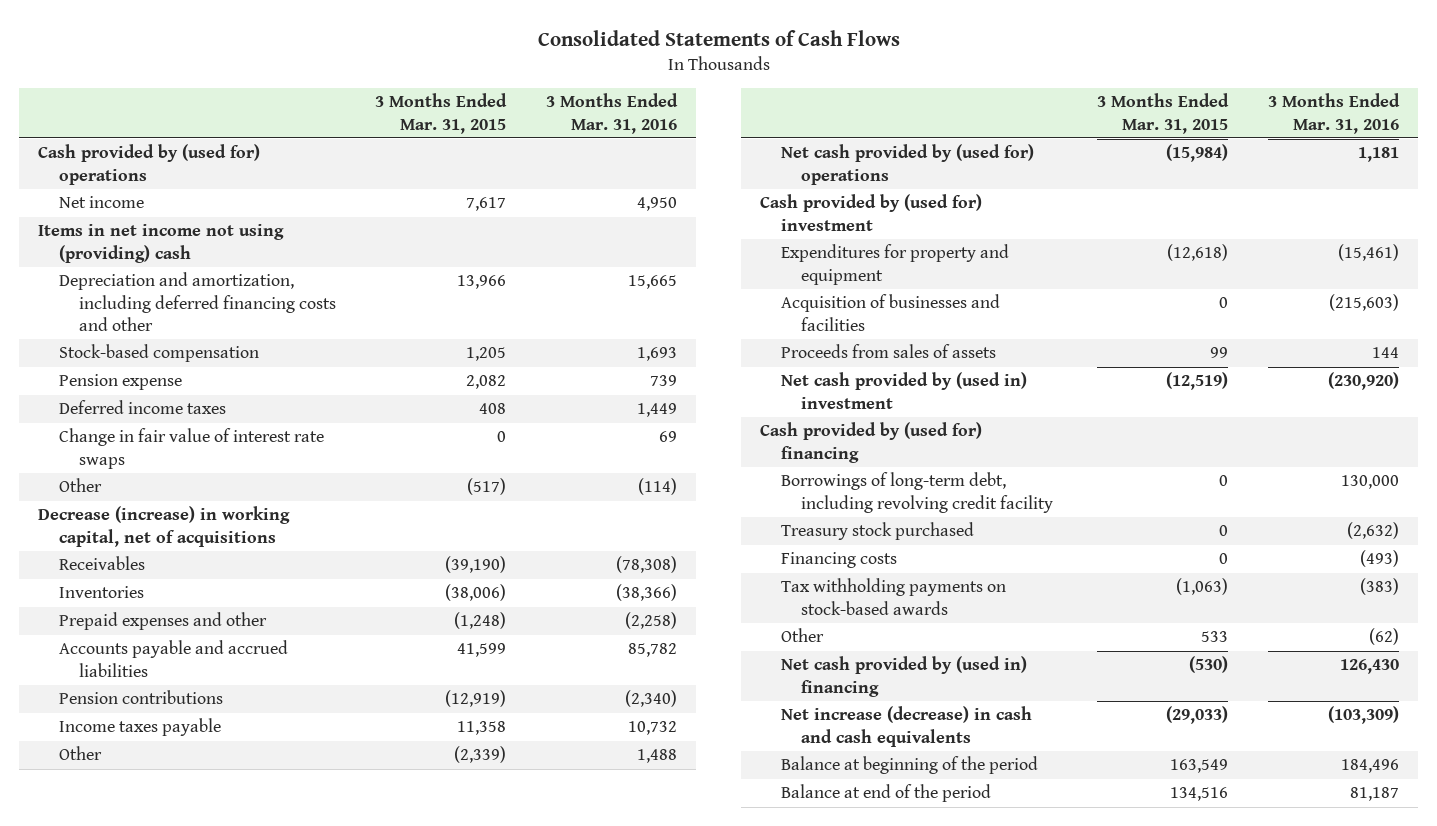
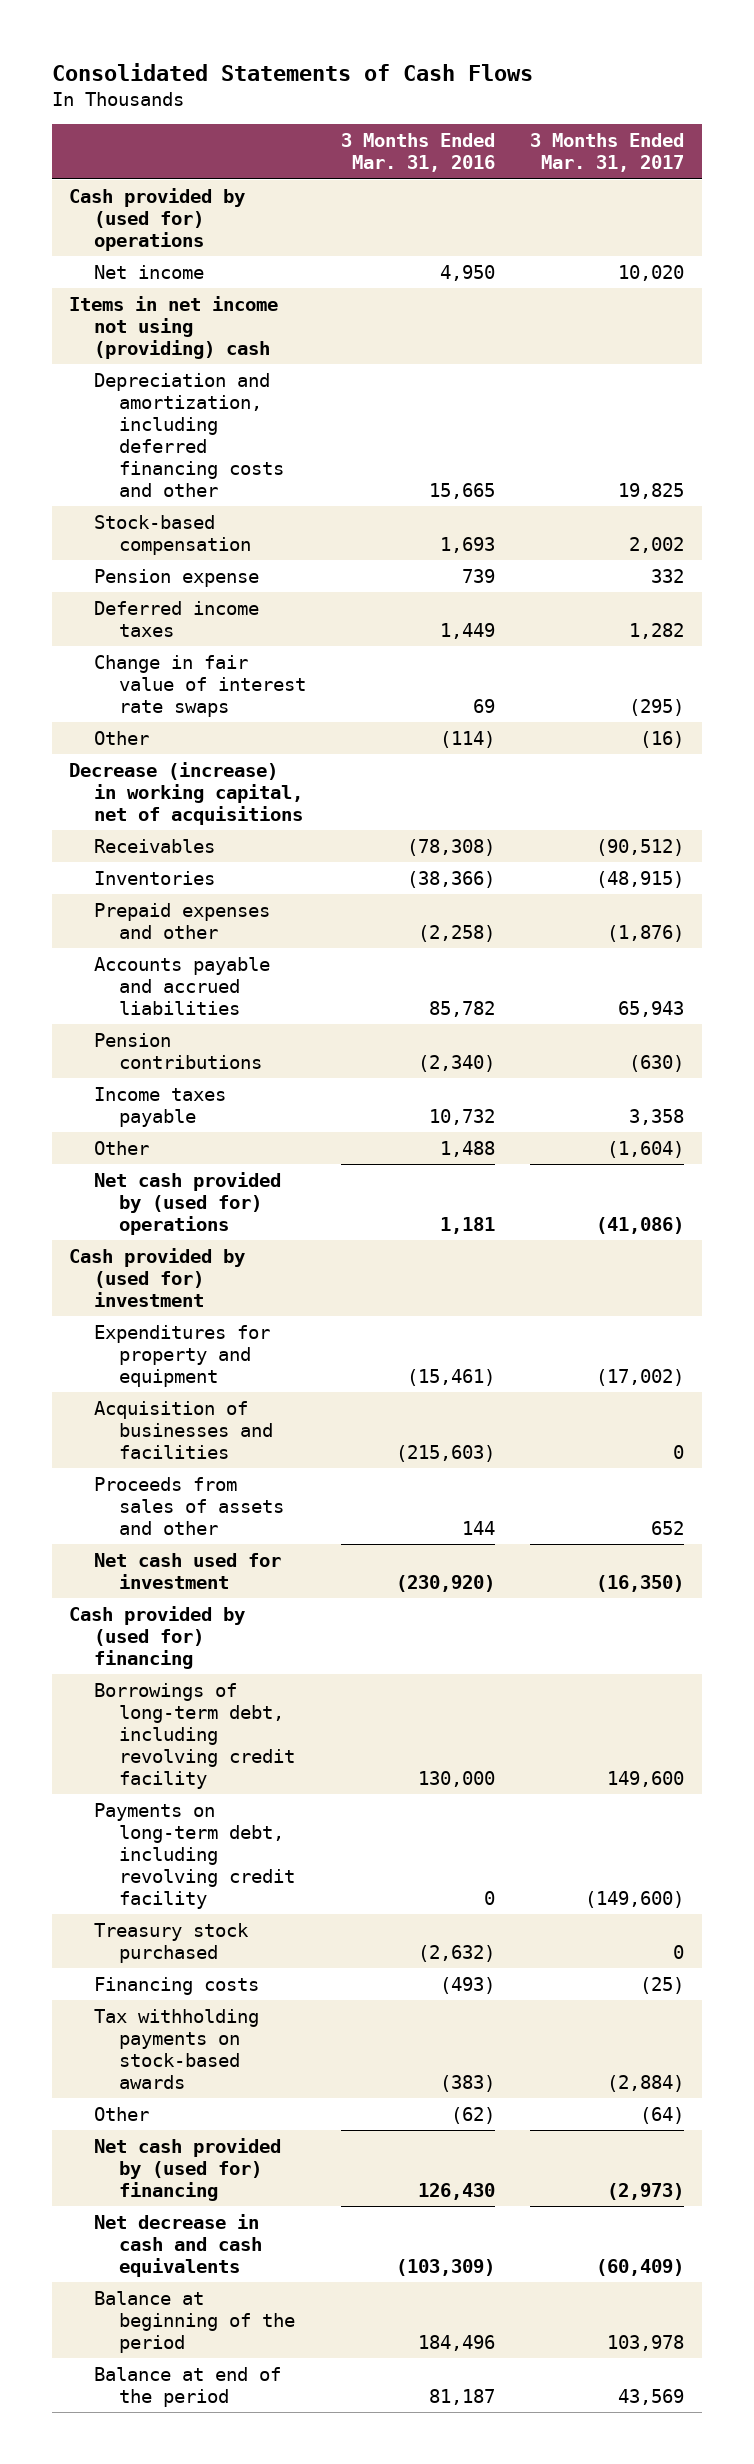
[375,93,508,134] 3 Months Ended Mar. 31, 2015 -> none
none -> [530,133,685,173] 3 Months Ended Mar. 31, 2017
[780,344,996,359] Proceeds from sales of assets -> [94,1477,285,1535] Proceeds from sales of assets and other
[780,372,1027,409] Net cash provided by (used in) investment -> [94,1553,282,1589] Net cash used for investment
none -> [94,1803,296,1909] Payments on long-term debt, including revolving credit facility
[780,656,1027,697] Net cash provided by (used in) financing -> [94,2138,282,2201] Net cash provided by (used for) financing
[780,706,1032,747] Net increase (decrease) in cash and cash equivalents -> [94,2214,263,2277] Net decrease in cash and cash equivalents

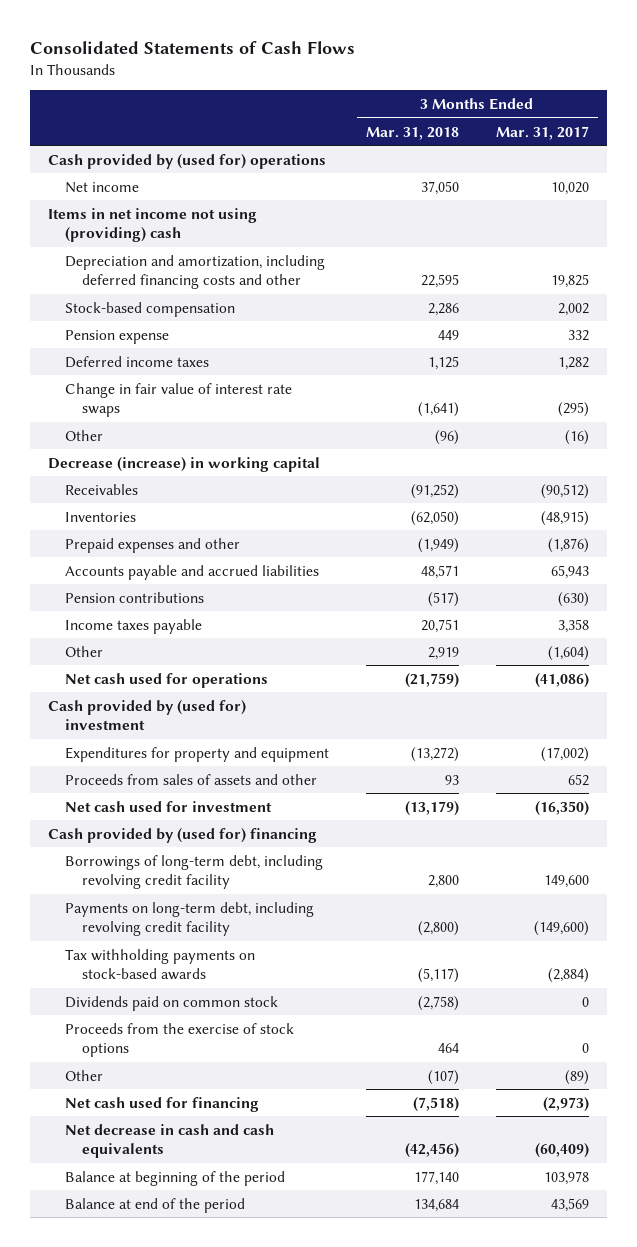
[341,133,496,173] 3 Months Ended Mar. 31, 2016 -> none
none -> [365,126,459,140] Mar. 31, 2018
[69,762,304,825] Decrease (increase) in working capital, net of acquisitions -> [48,456,321,472] Decrease (increase) in working capital
[94,1172,282,1235] Net cash provided by (used for) operations -> [64,672,268,688] Net cash used for operations
[94,1401,274,1459] Acquisition of businesses and facilities -> none
[94,1923,250,1963] Treasury stock purchased -> none
[94,1977,260,1996] Financing costs -> none
none -> [64,995,278,1011] Dividends paid on common stock
none -> [64,1022,294,1058] Proceeds from the exercise of stock options
[640,2107,685,2125] (64) -> [564,1069,589,1085] (89)
[94,2138,282,2201] Net cash provided by (used for) financing -> [64,1096,259,1112] Net cash used for financing

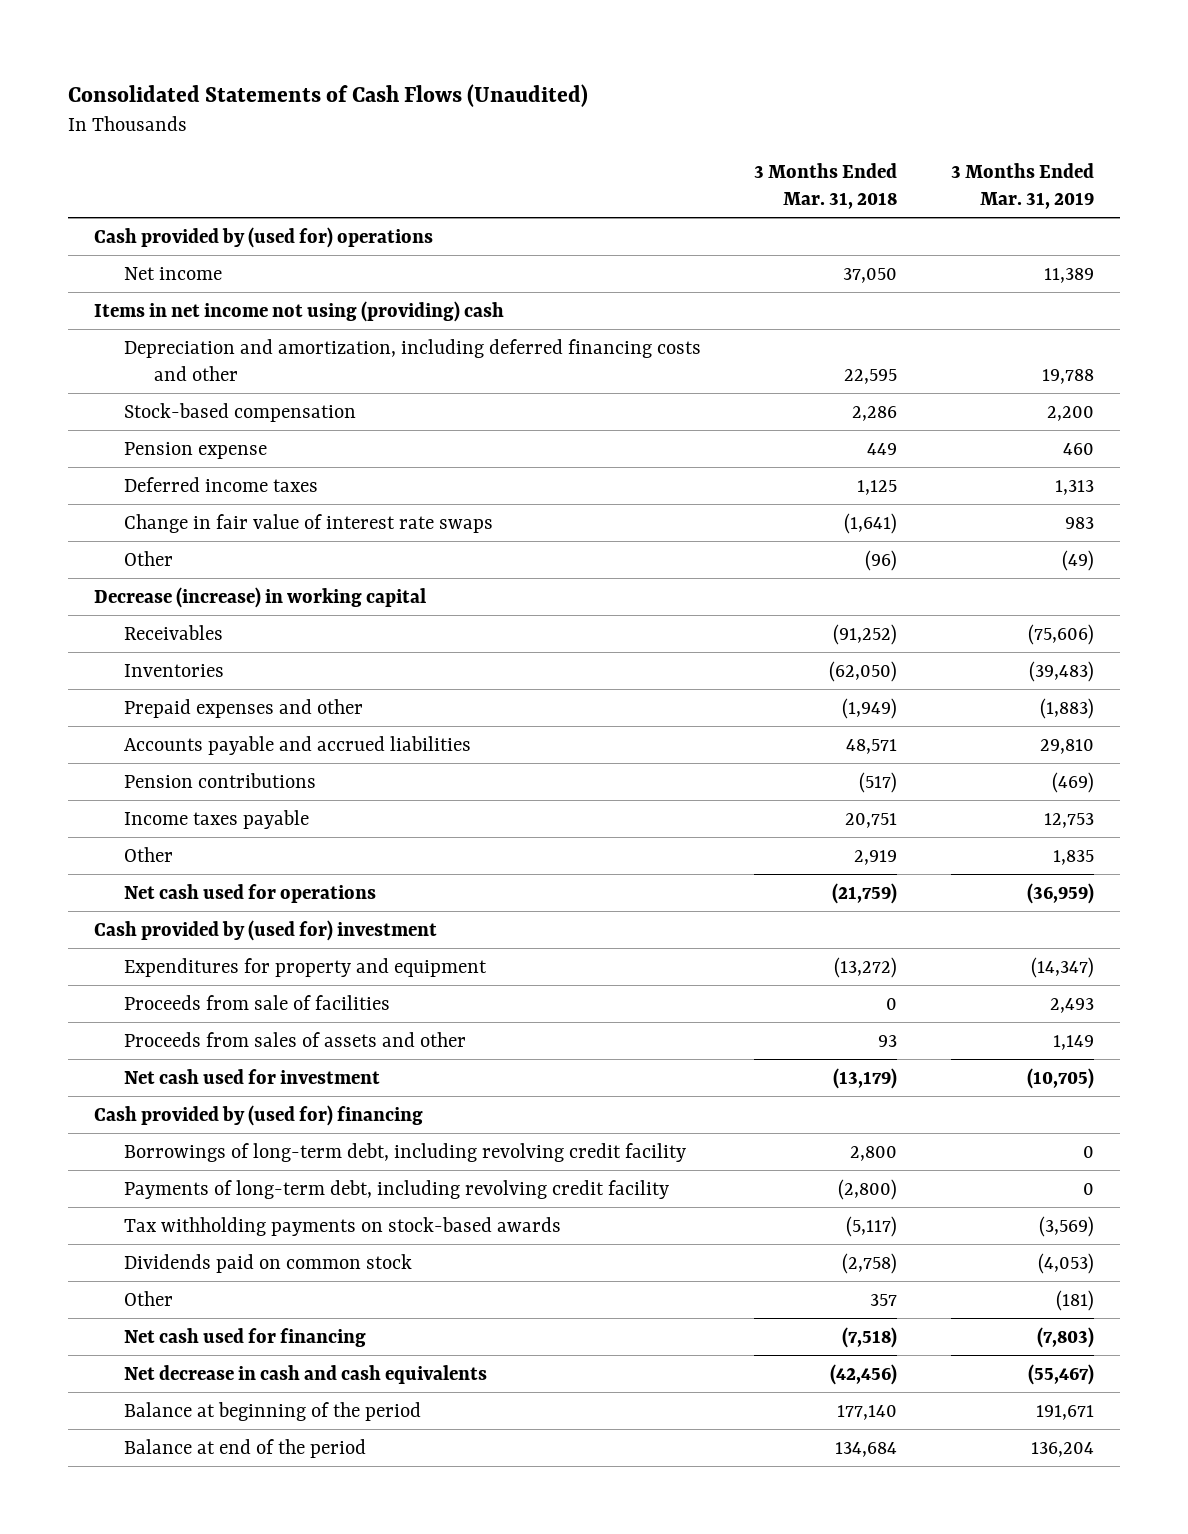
[29,40,355,54] Consolidated Statements of Cash Flows -> [67,83,588,107] Consolidated Statements of Cash Flows (Unaudited)
[495,125,589,140] Mar. 31, 2017 -> none
none -> [950,163,1094,209] 3 Months Ended Mar. 31, 2019
none -> [124,994,391,1010] Proceeds from sale of facilities
[64,901,314,937] Payments on long-term debt, including revolving credit facility -> [124,1179,670,1199] Payments of long-term debt, including revolving credit facility
[64,1022,294,1058] Proceeds from the exercise of stock options -> none
[427,1069,459,1085] (107) -> [870,1293,898,1306] 357

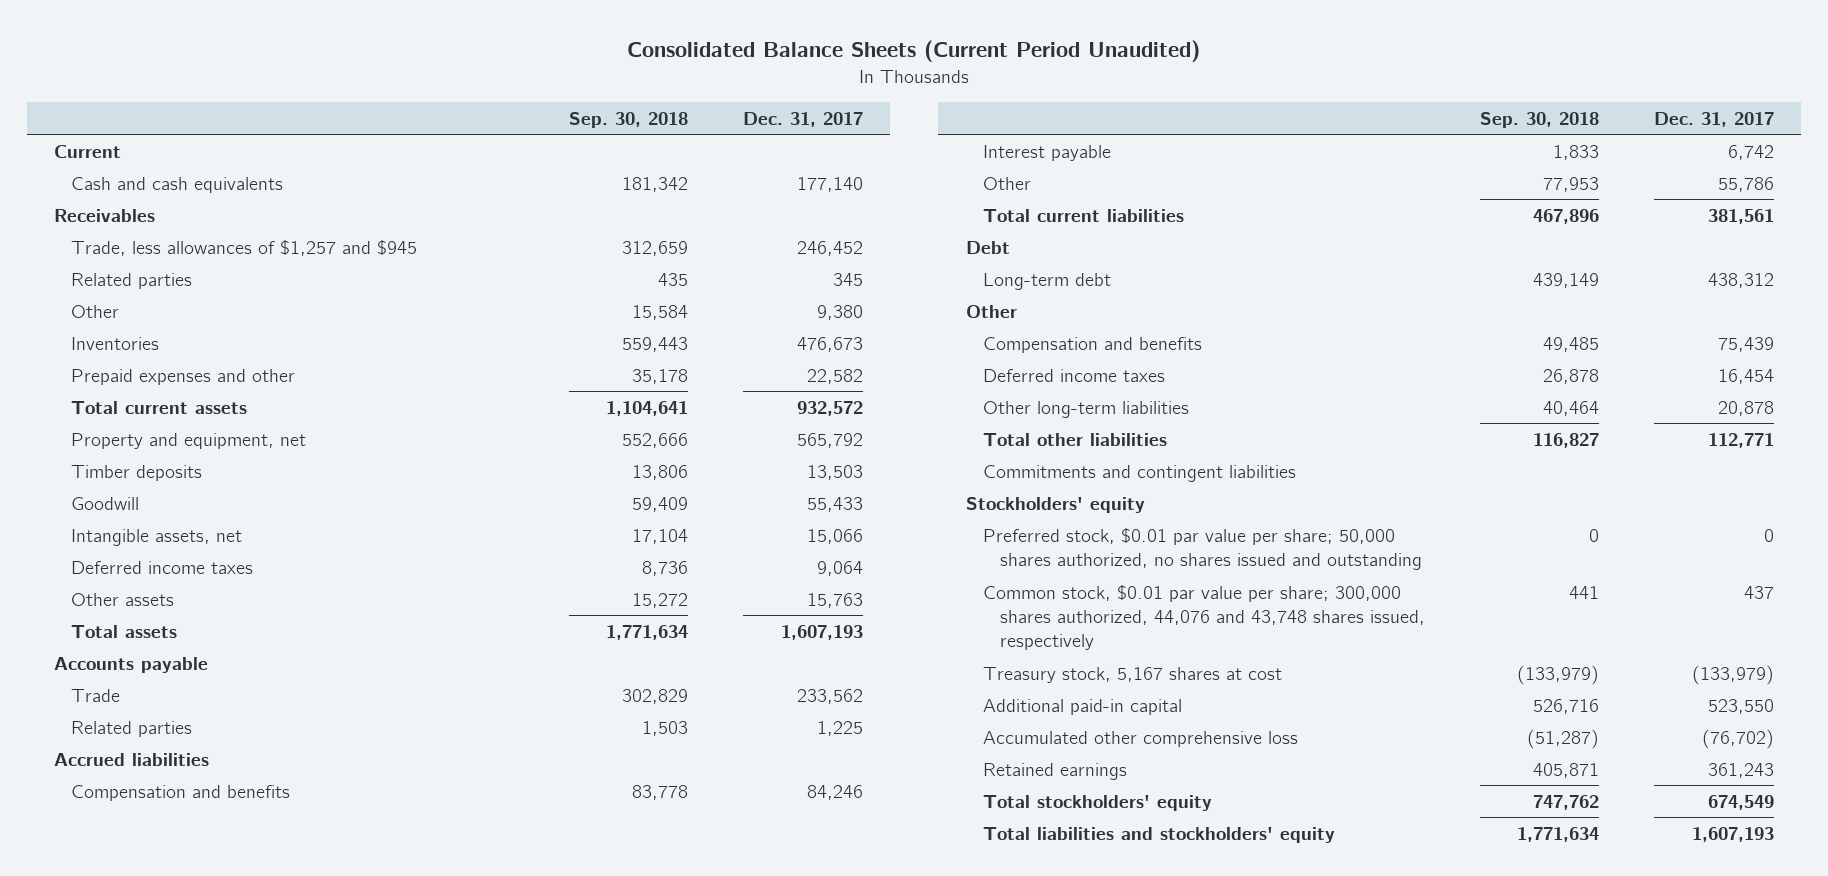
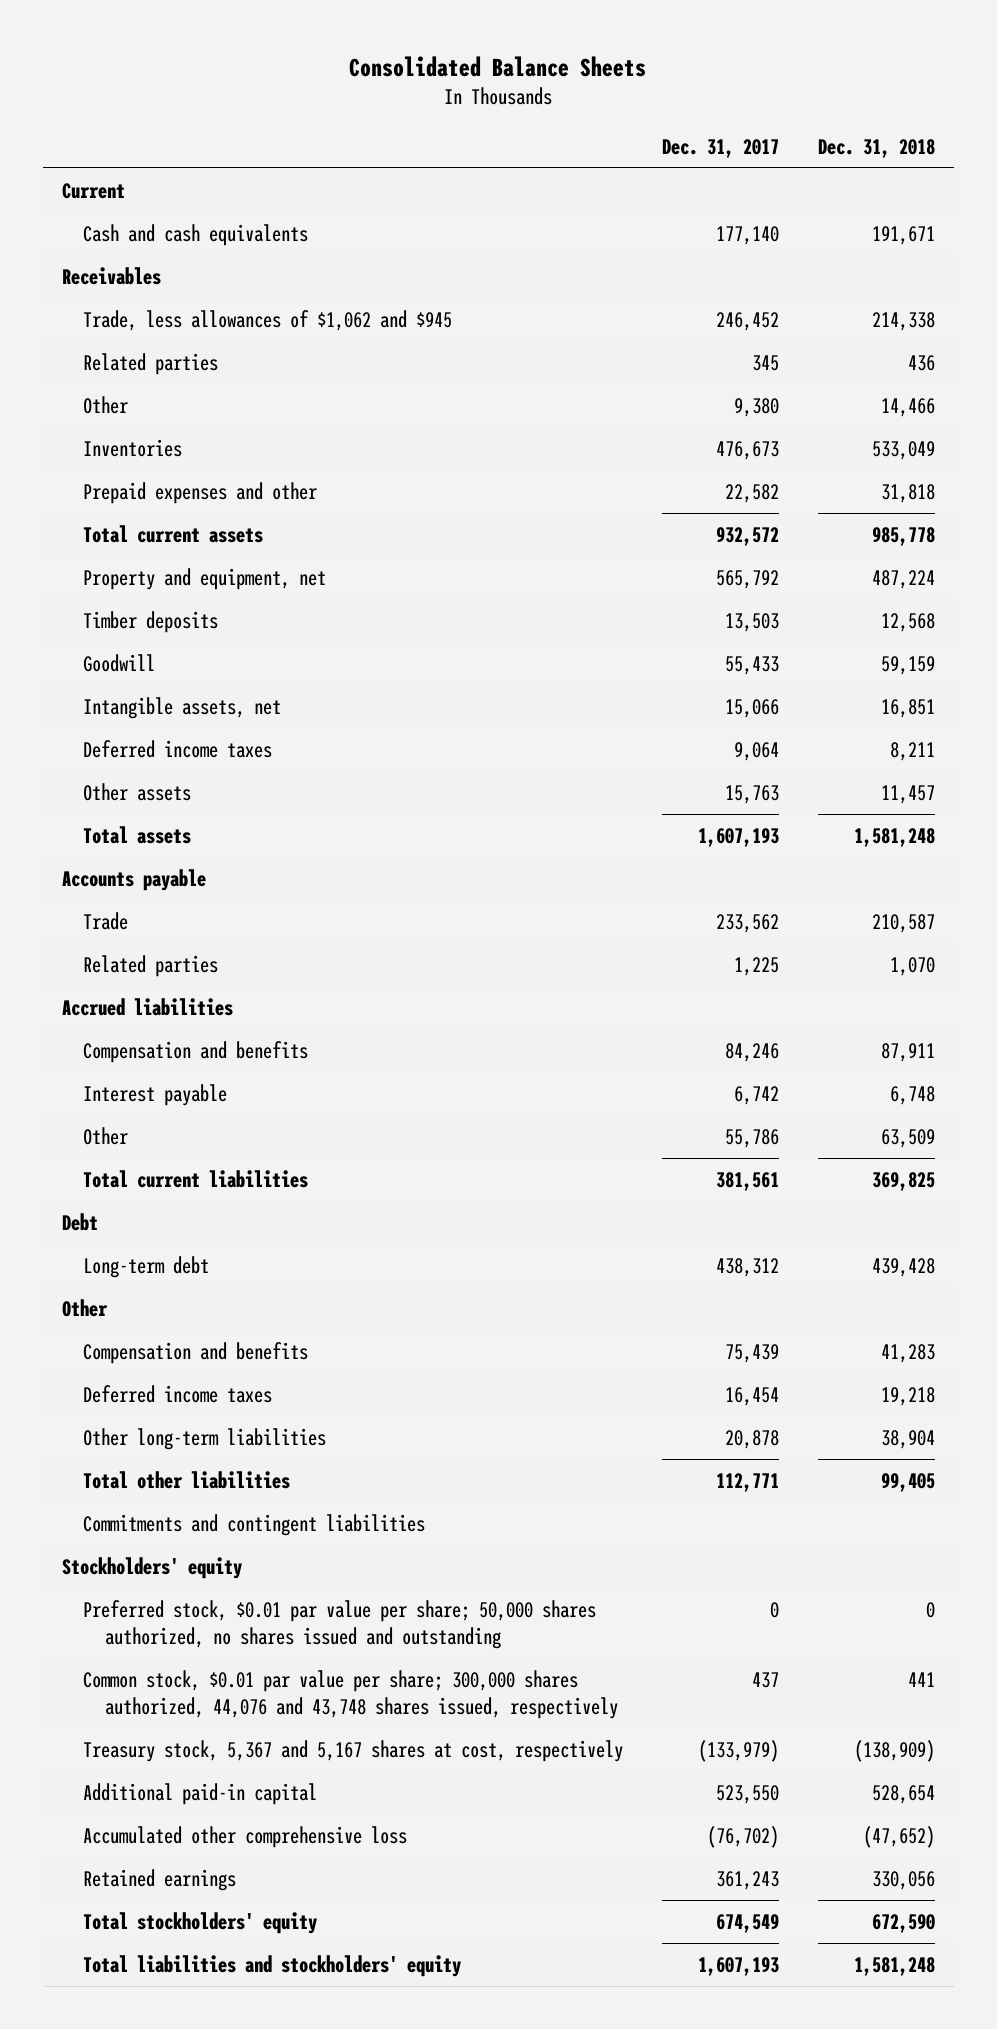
[627,39,1201,62] Consolidated Balance Sheets (Current Period Unaudited) -> [349,55,647,77] Consolidated Balance Sheets
[568,111,688,128] Sep. 30, 2018 -> none
none -> [817,139,935,159] Dec. 31, 2018
[71,239,418,256] Trade, less allowances of $1,257 and $945 -> [83,309,453,331] Trade, less allowances of $1,062 and $945
[982,666,1282,683] Treasury stock, 5,167 shares at cost -> [83,1739,624,1762] Treasury stock, 5,367 and 5,167 shares at cost, respectively

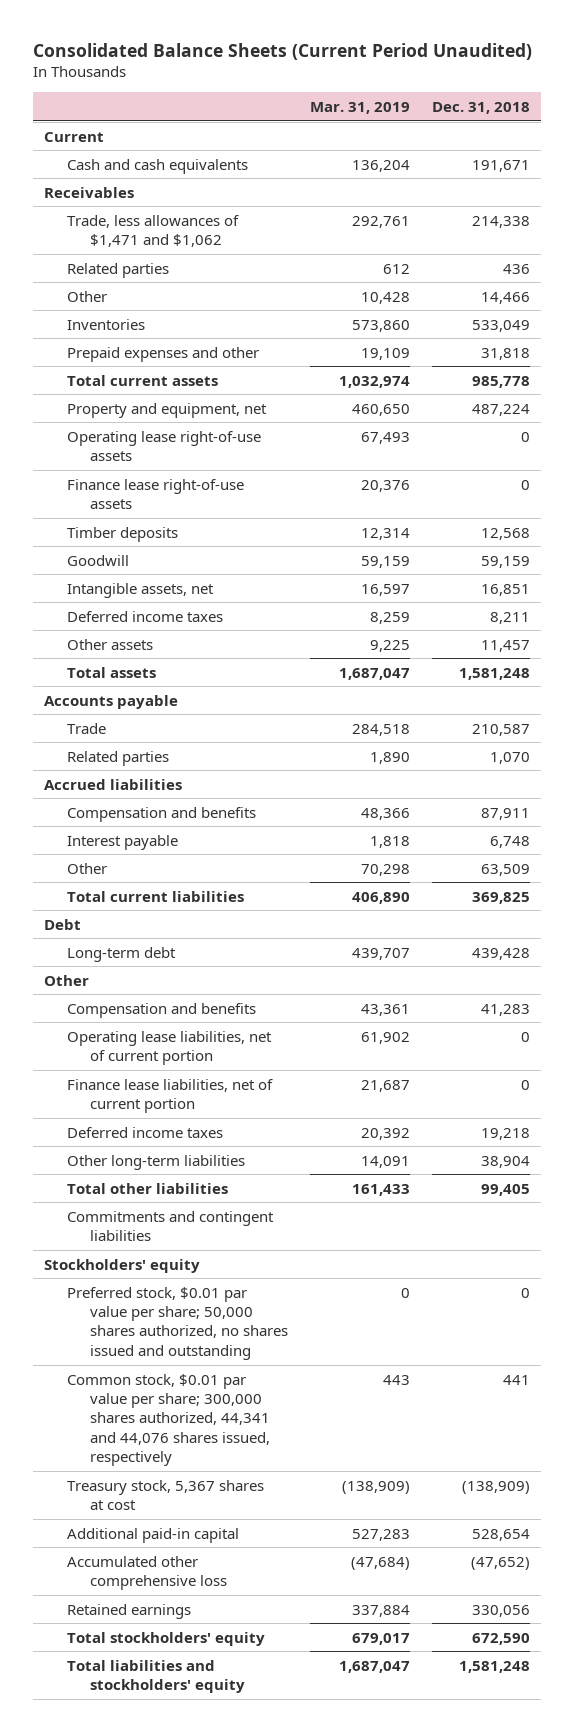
[349,55,647,77] Consolidated Balance Sheets -> [32,42,532,60] Consolidated Balance Sheets (Current Period Unaudited)
[662,139,780,159] Dec. 31, 2017 -> none
none -> [310,101,411,114] Mar. 31, 2019
[83,309,453,331] Trade, less allowances of $1,062 and $945 -> [67,214,240,248] Trade, less allowances of $1,471 and $1,062
none -> [67,430,262,462] Operating lease right-of-use assets
none -> [67,478,245,510] Finance lease right-of-use assets
none -> [67,1030,273,1066] Operating lease liabilities, net of current portion
none -> [67,1078,274,1114] Finance lease liabilities, net of current portion
[83,1669,618,1719] Common stock, $0.01 par value per share; 300,000 shares authorized, 44,076 and 43,748 shares issued, respectively -> [67,1373,271,1467] Common stock, $0.01 par value per share; 300,000 shares authorized, 44,341 and 44,076 shares issued, respectively
[83,1739,624,1762] Treasury stock, 5,367 and 5,167 shares at cost, respectively -> [67,1479,265,1511] Treasury stock, 5,367 shares at cost

